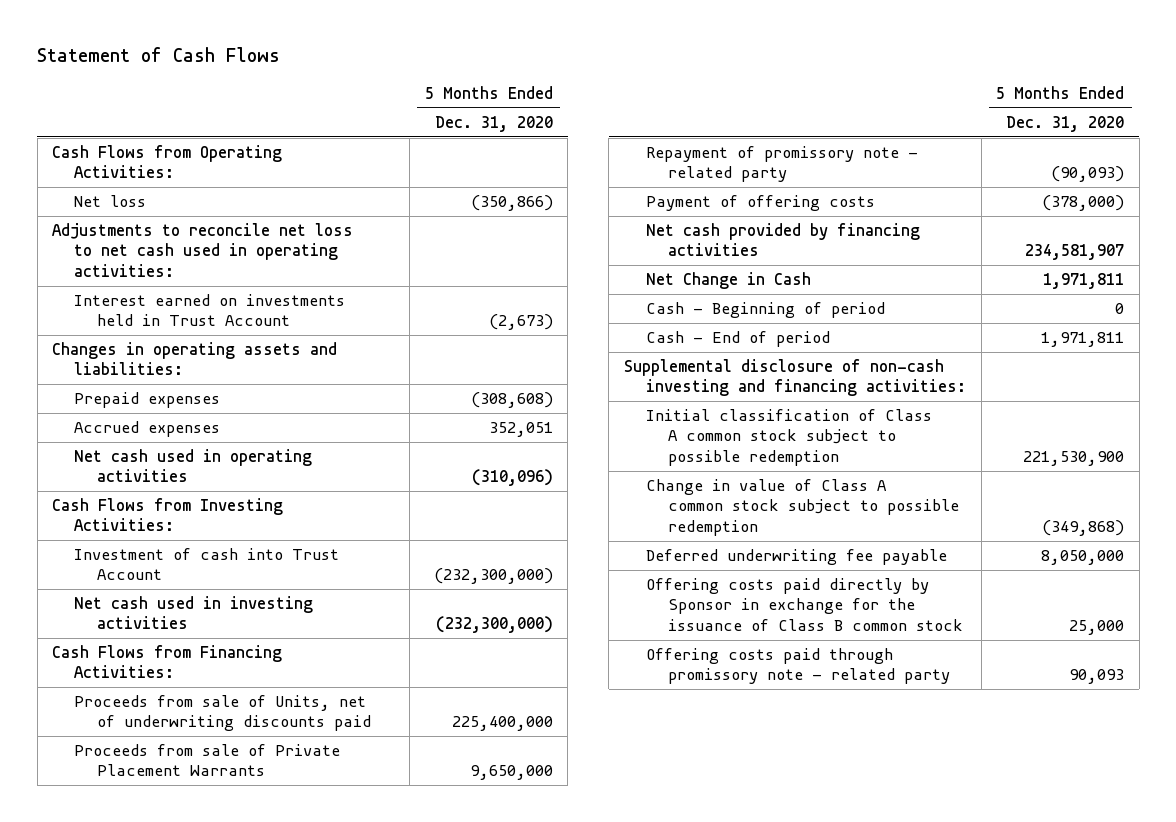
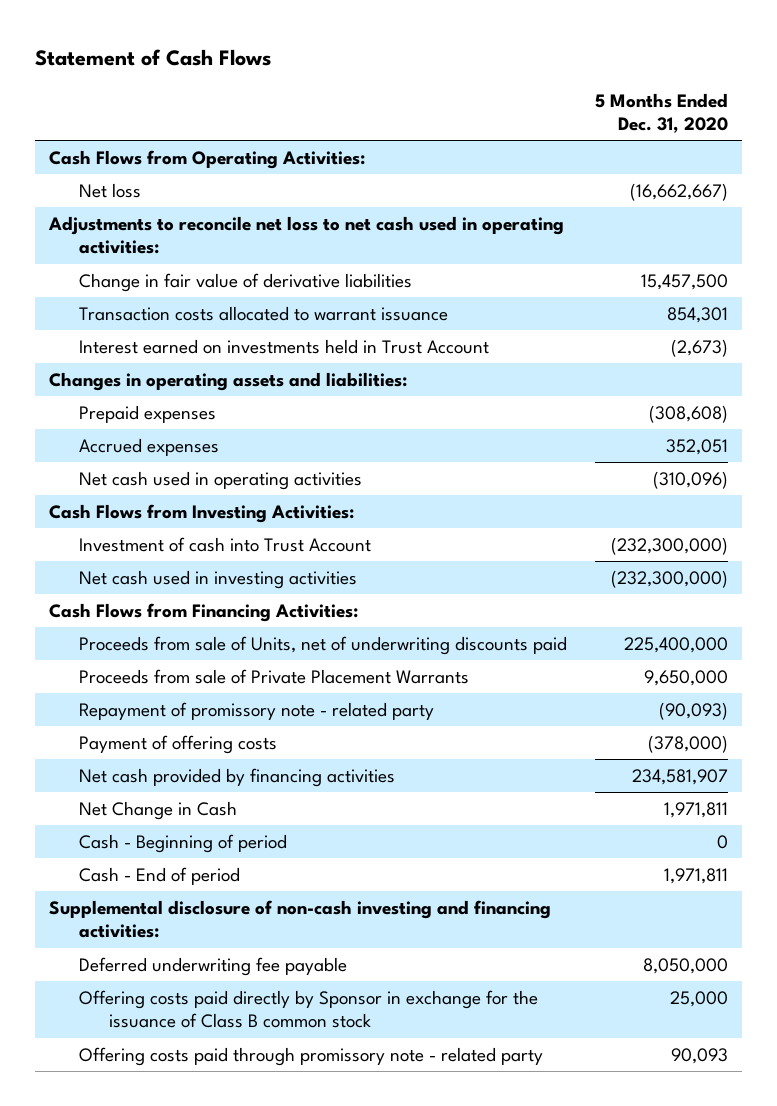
[470,195,553,212] (350,866) -> [629,182,728,201] (16,662,667)
none -> [78,272,412,292] Change in fair value of derivative liabilities
none -> [78,305,448,321] Transaction costs allocated to warrant issuance
[646,409,933,466] Initial classification of Class A common stock subject to possible redemption -> none
[646,479,960,536] Change in value of Class A common stock subject to possible redemption -> none

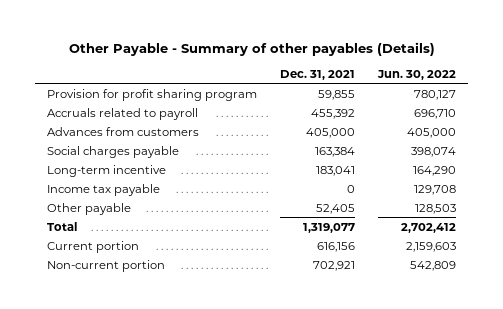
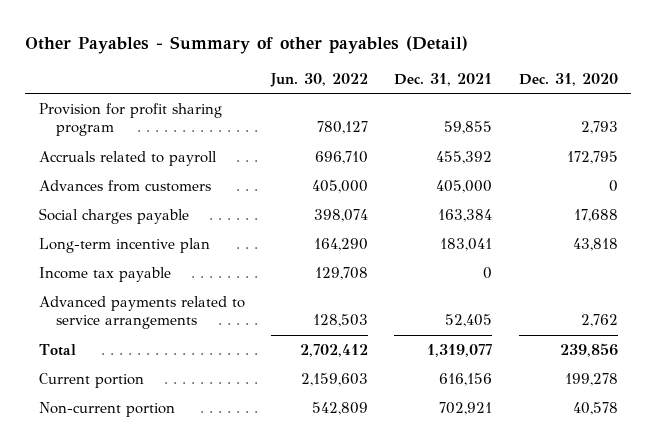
[68,41,435,56] Other Payable - Summary of other payables (Details) -> [25,35,469,54] Other Payables - Summary of other payables (Detail)
none -> [518,72,618,86] Dec. 31, 2020
[46,164,166,177] Long-term incentive -> [38,237,210,253] Long-term incentive plan
[46,202,131,215] Other payable -> [38,295,245,330] Advanced payments related to service arrangements

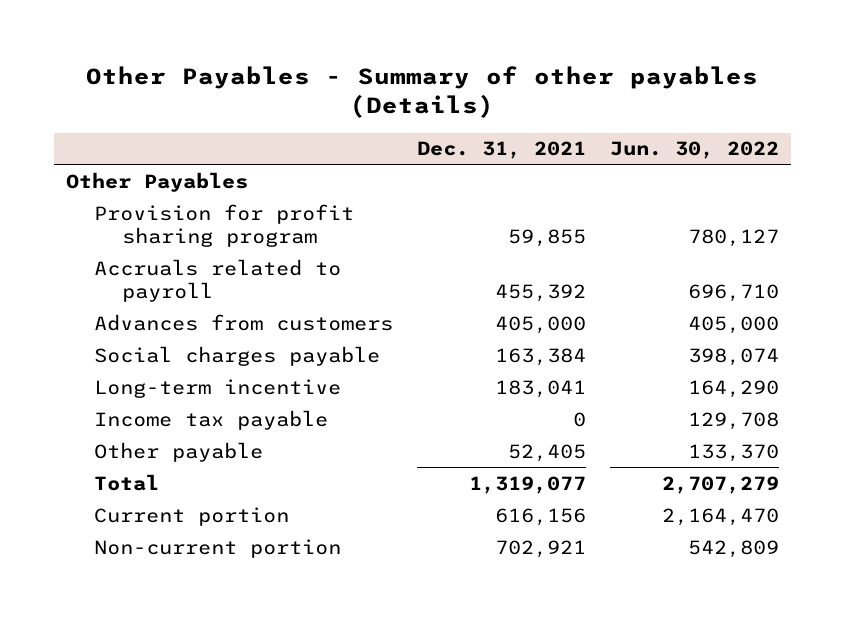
[25,35,469,54] Other Payables - Summary of other payables (Detail) -> [86,65,759,119] Other Payables - Summary of other payables (Details)
[518,72,618,86] Dec. 31, 2020 -> none
none -> [65,171,248,192] Other Payables
[38,237,210,253] Long-term incentive plan -> [94,378,342,398] Long-term incentive
[38,295,245,330] Advanced payments related to service arrangements -> none
none -> [94,441,264,462] Other payable
[300,343,369,357] 2,702,412 -> [661,475,779,494] 2,707,279
[301,372,369,386] 2,159,603 -> [661,507,779,526] 2,164,470

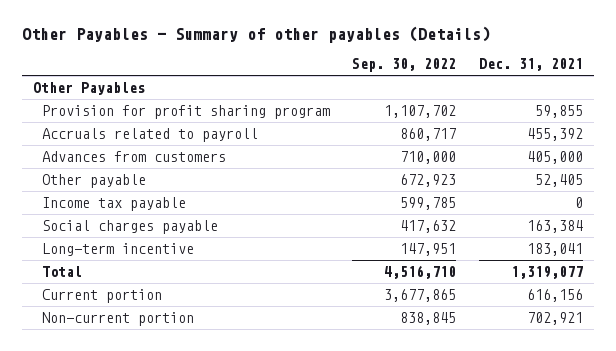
[609,141,779,160] Jun. 30, 2022 -> none
none -> [352,58,457,73] Sep. 30, 2022
[94,441,264,462] Other payable -> [41,174,146,189] Other payable
[94,409,329,430] Income tax payable -> [41,197,186,212] Income tax payable

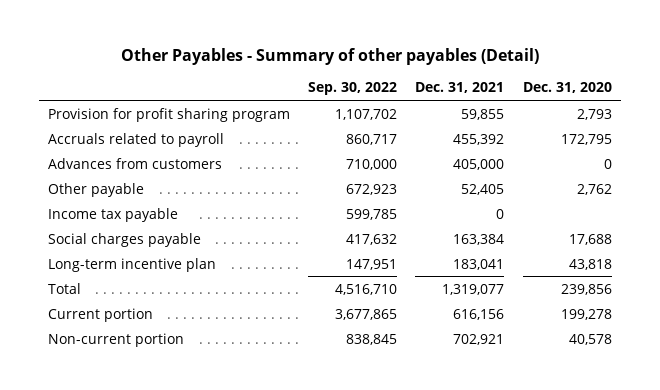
[21,26,490,44] Other Payables - Summary of other payables (Details) -> [120,47,539,65] Other Payables - Summary of other payables (Detail)
none -> [522,82,612,94] Dec. 31, 2020
[32,82,145,96] Other Payables -> none
[41,243,194,257] Long-term incentive -> [48,257,217,272] Long-term incentive plan

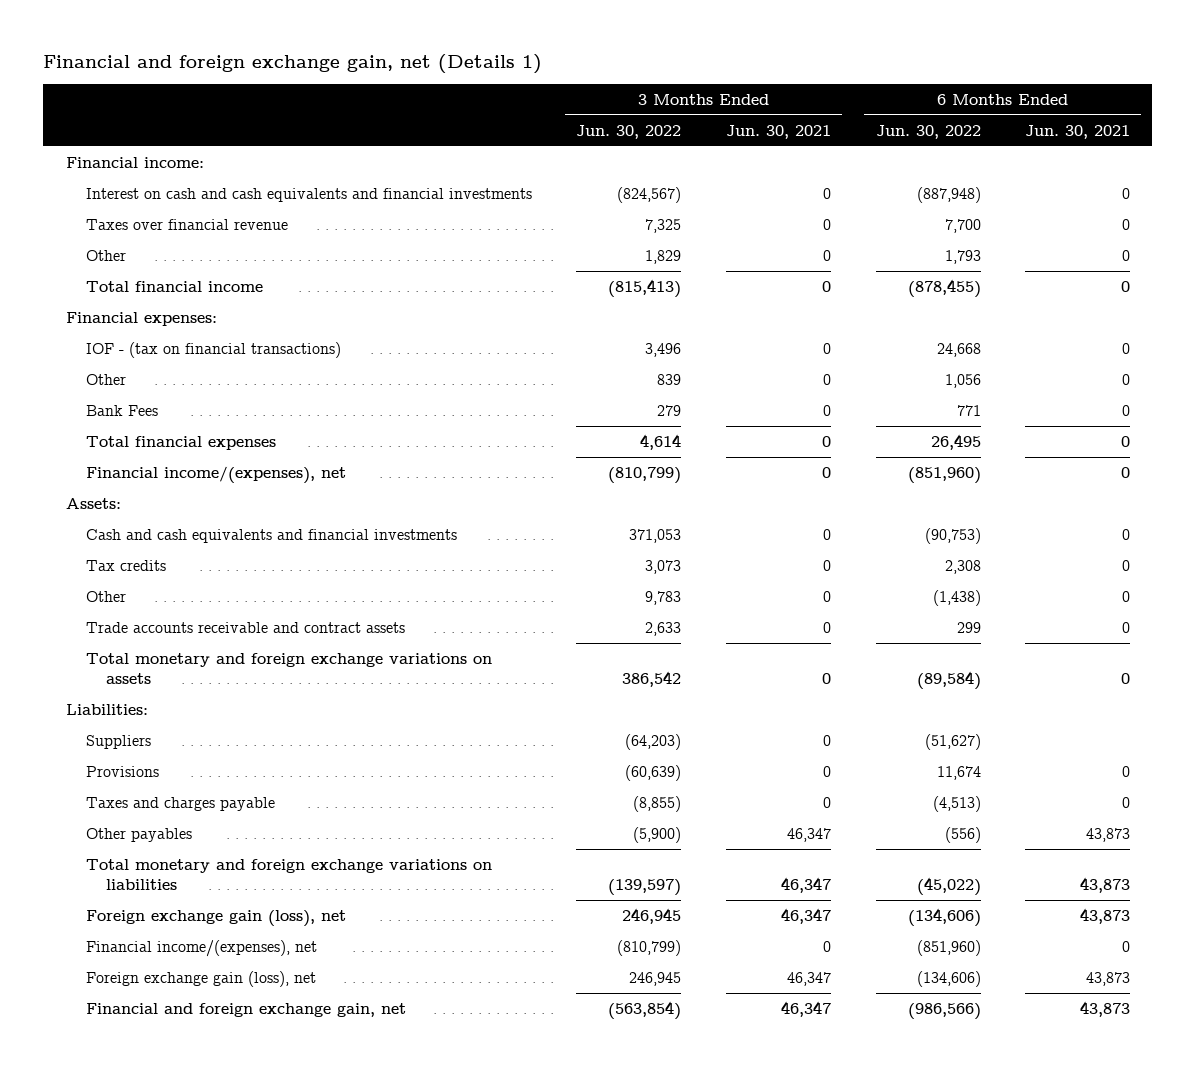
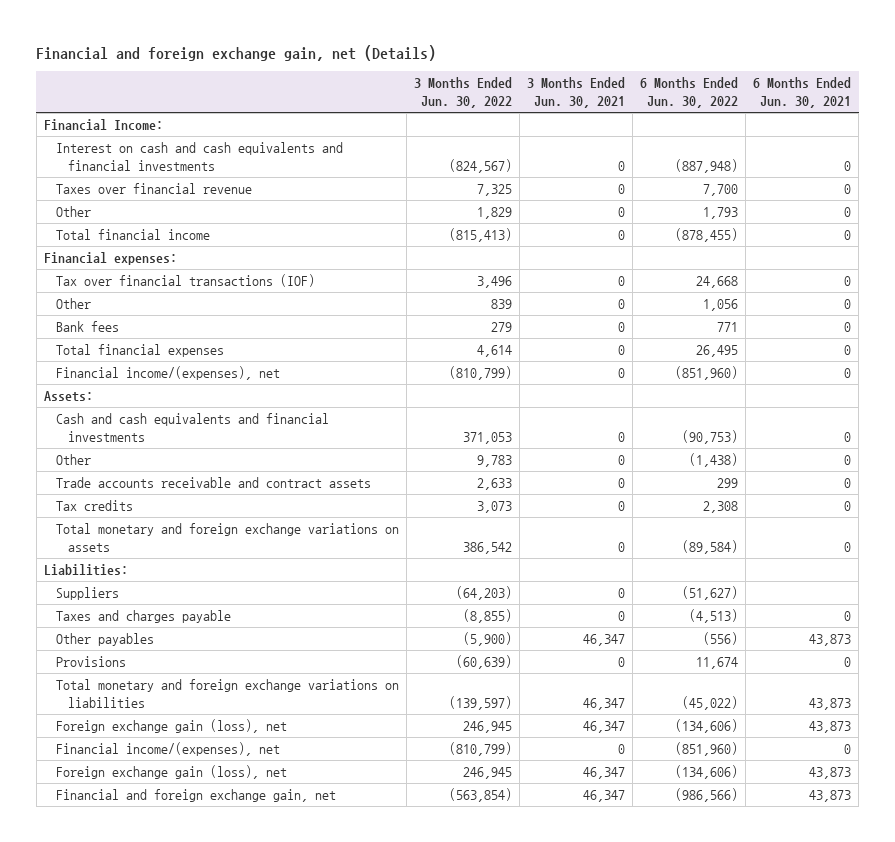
[43,54,543,75] Financial and foreign exchange gain, net (Details 1) -> [36,44,437,61] Financial and foreign exchange gain, net (Details)
[65,156,204,168] Financial income: -> [43,118,163,130] Financial Income:
[85,341,341,358] IOF - (tax on financial transactions) -> [56,273,316,287] Tax over financial transactions (IOF)
[85,404,158,416] Bank Fees -> [56,320,120,332] Bank fees
[85,559,166,571] Tax credits -> [56,499,134,511] Tax credits
[85,765,159,777] Provisions -> [56,655,127,667] Provisions

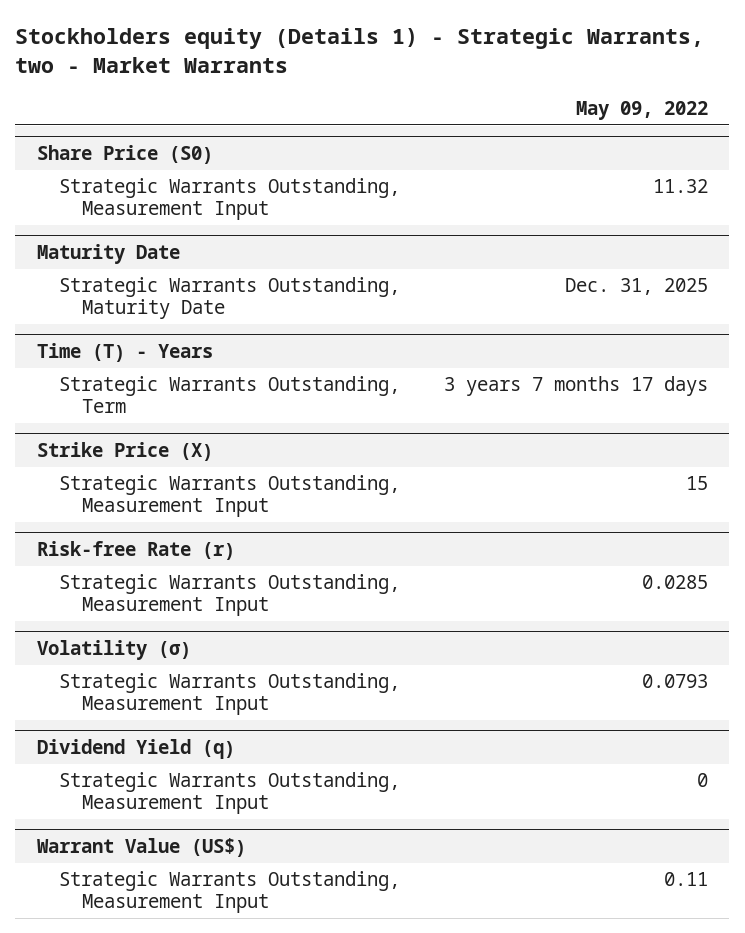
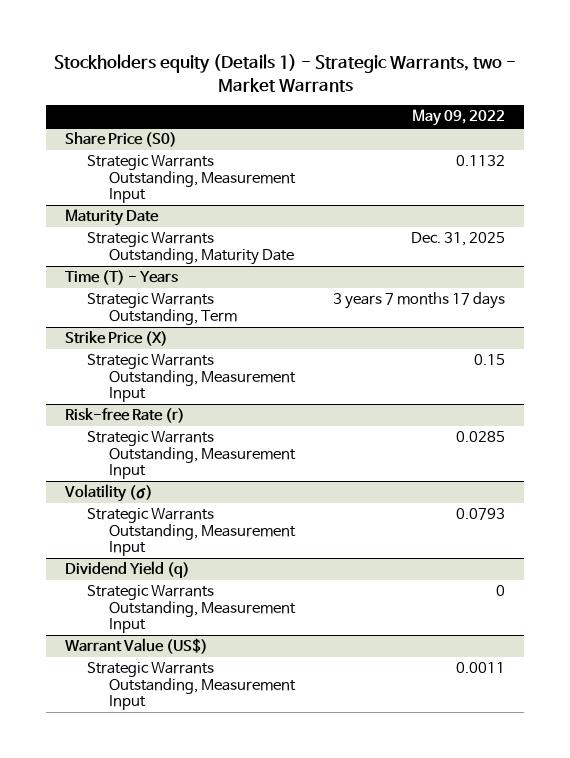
[652,179,708,194] 11.32 -> [456,155,506,167] 0.1132
[685,476,708,491] 15 -> [474,354,506,366] 0.15
[663,872,708,887] 0.11 -> [456,662,506,674] 0.0011

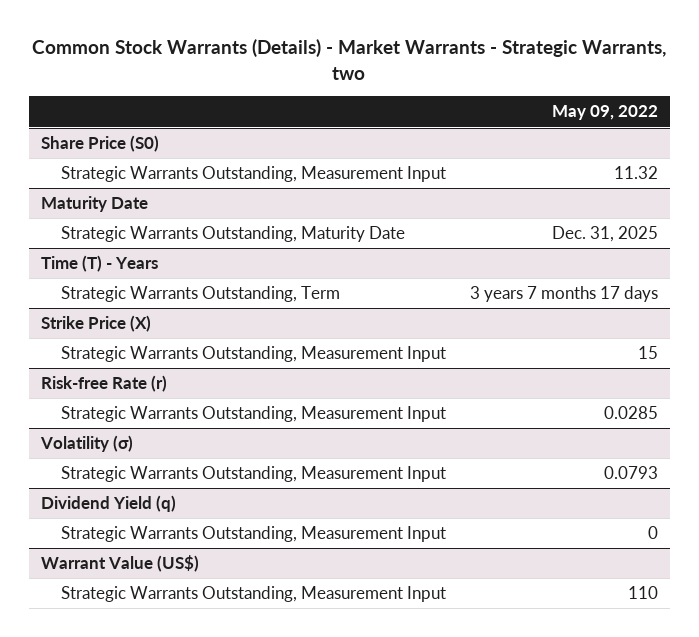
[54,54,517,92] Stockholders equity (Details 1) - Strategic Warrants, two - Market Warrants -> [32,39,667,80] Common Stock Warrants (Details) - Market Warrants - Strategic Warrants, two
[456,155,506,167] 0.1132 -> [614,166,659,180] 11.32
[474,354,506,366] 0.15 -> [638,346,659,360] 15
[456,662,506,674] 0.0011 -> [628,586,659,600] 110

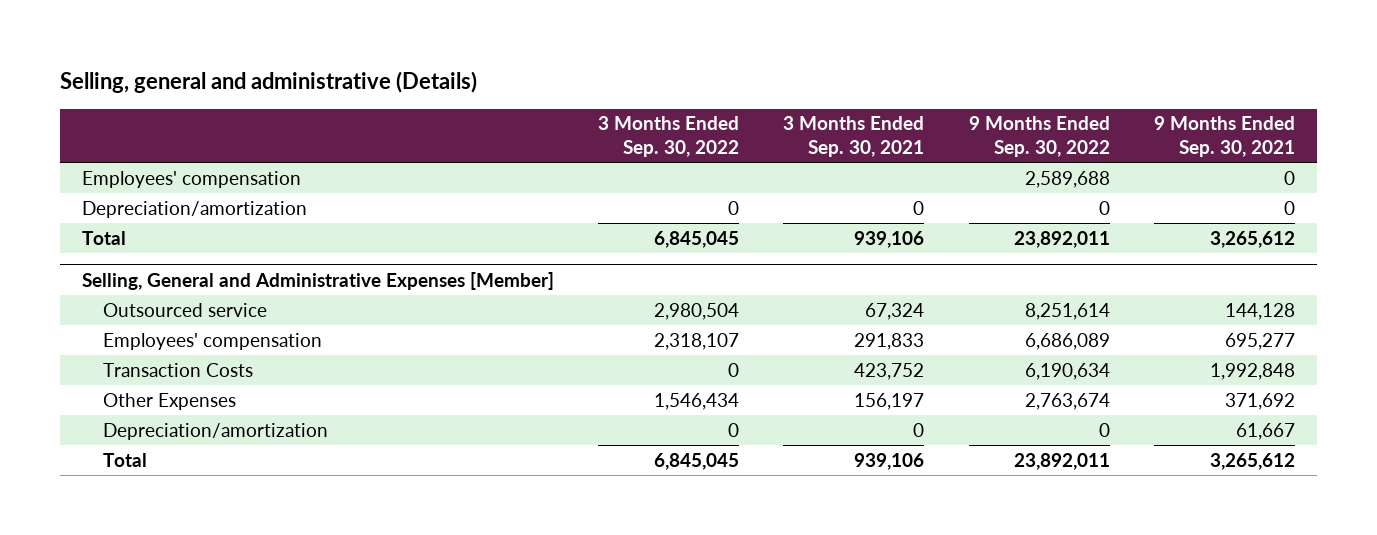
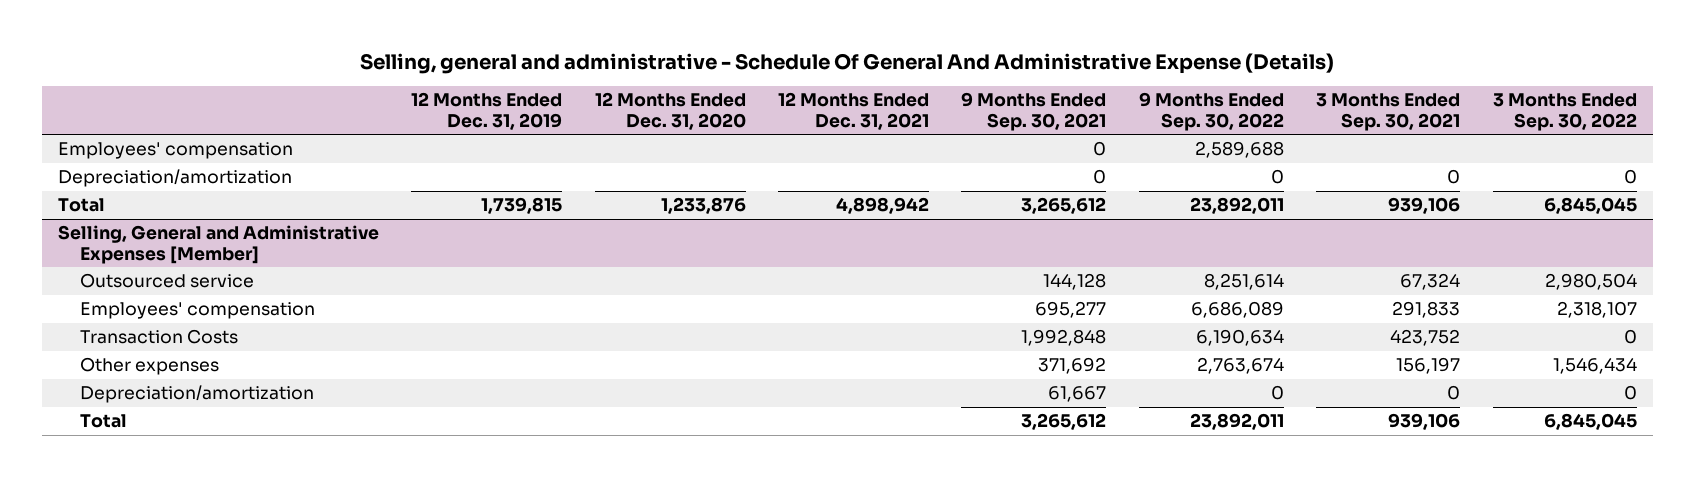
[59,71,477,94] Selling, general and administrative (Details) -> [360,52,1335,74] Selling, general and administrative - Schedule Of General And Administrative Expense (Details)
none -> [411,92,563,131] 12 Months Ended Dec. 31, 2019
none -> [594,92,746,131] 12 Months Ended Dec. 31, 2020
none -> [778,92,930,131] 12 Months Ended Dec. 31, 2021
[102,392,236,410] Other Expenses -> [80,357,220,376] Other expenses

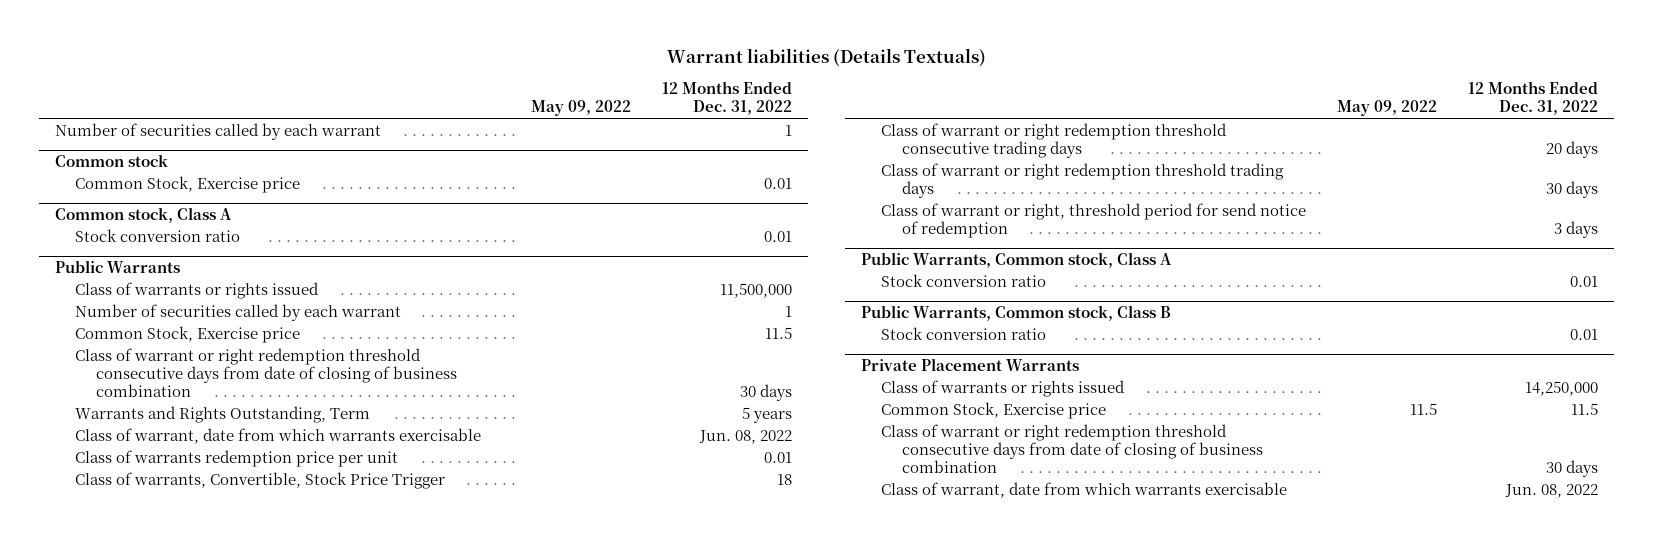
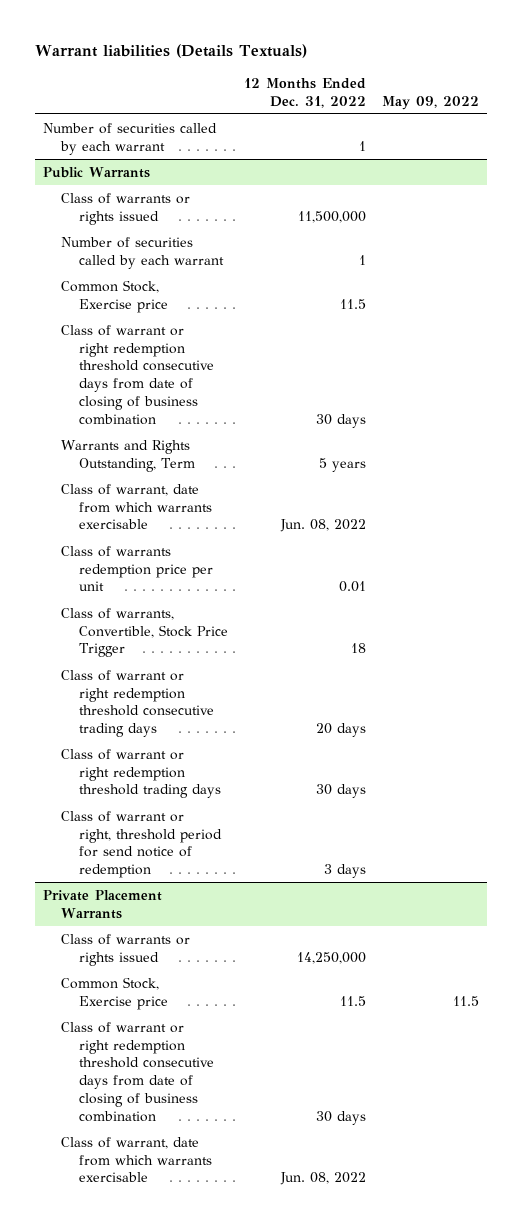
[54,153,168,167] Common stock -> none
[75,175,301,193] Common Stock, Exercise price -> none
[54,206,232,223] Common stock, Class A -> none
[75,228,241,242] Stock conversion ratio -> none
[861,251,1173,268] Public Warrants, Common stock, Class A -> none
[881,273,1047,287] Stock conversion ratio -> none
[861,304,1172,321] Public Warrants, Common stock, Class B -> none
[881,326,1047,340] Stock conversion ratio -> none

